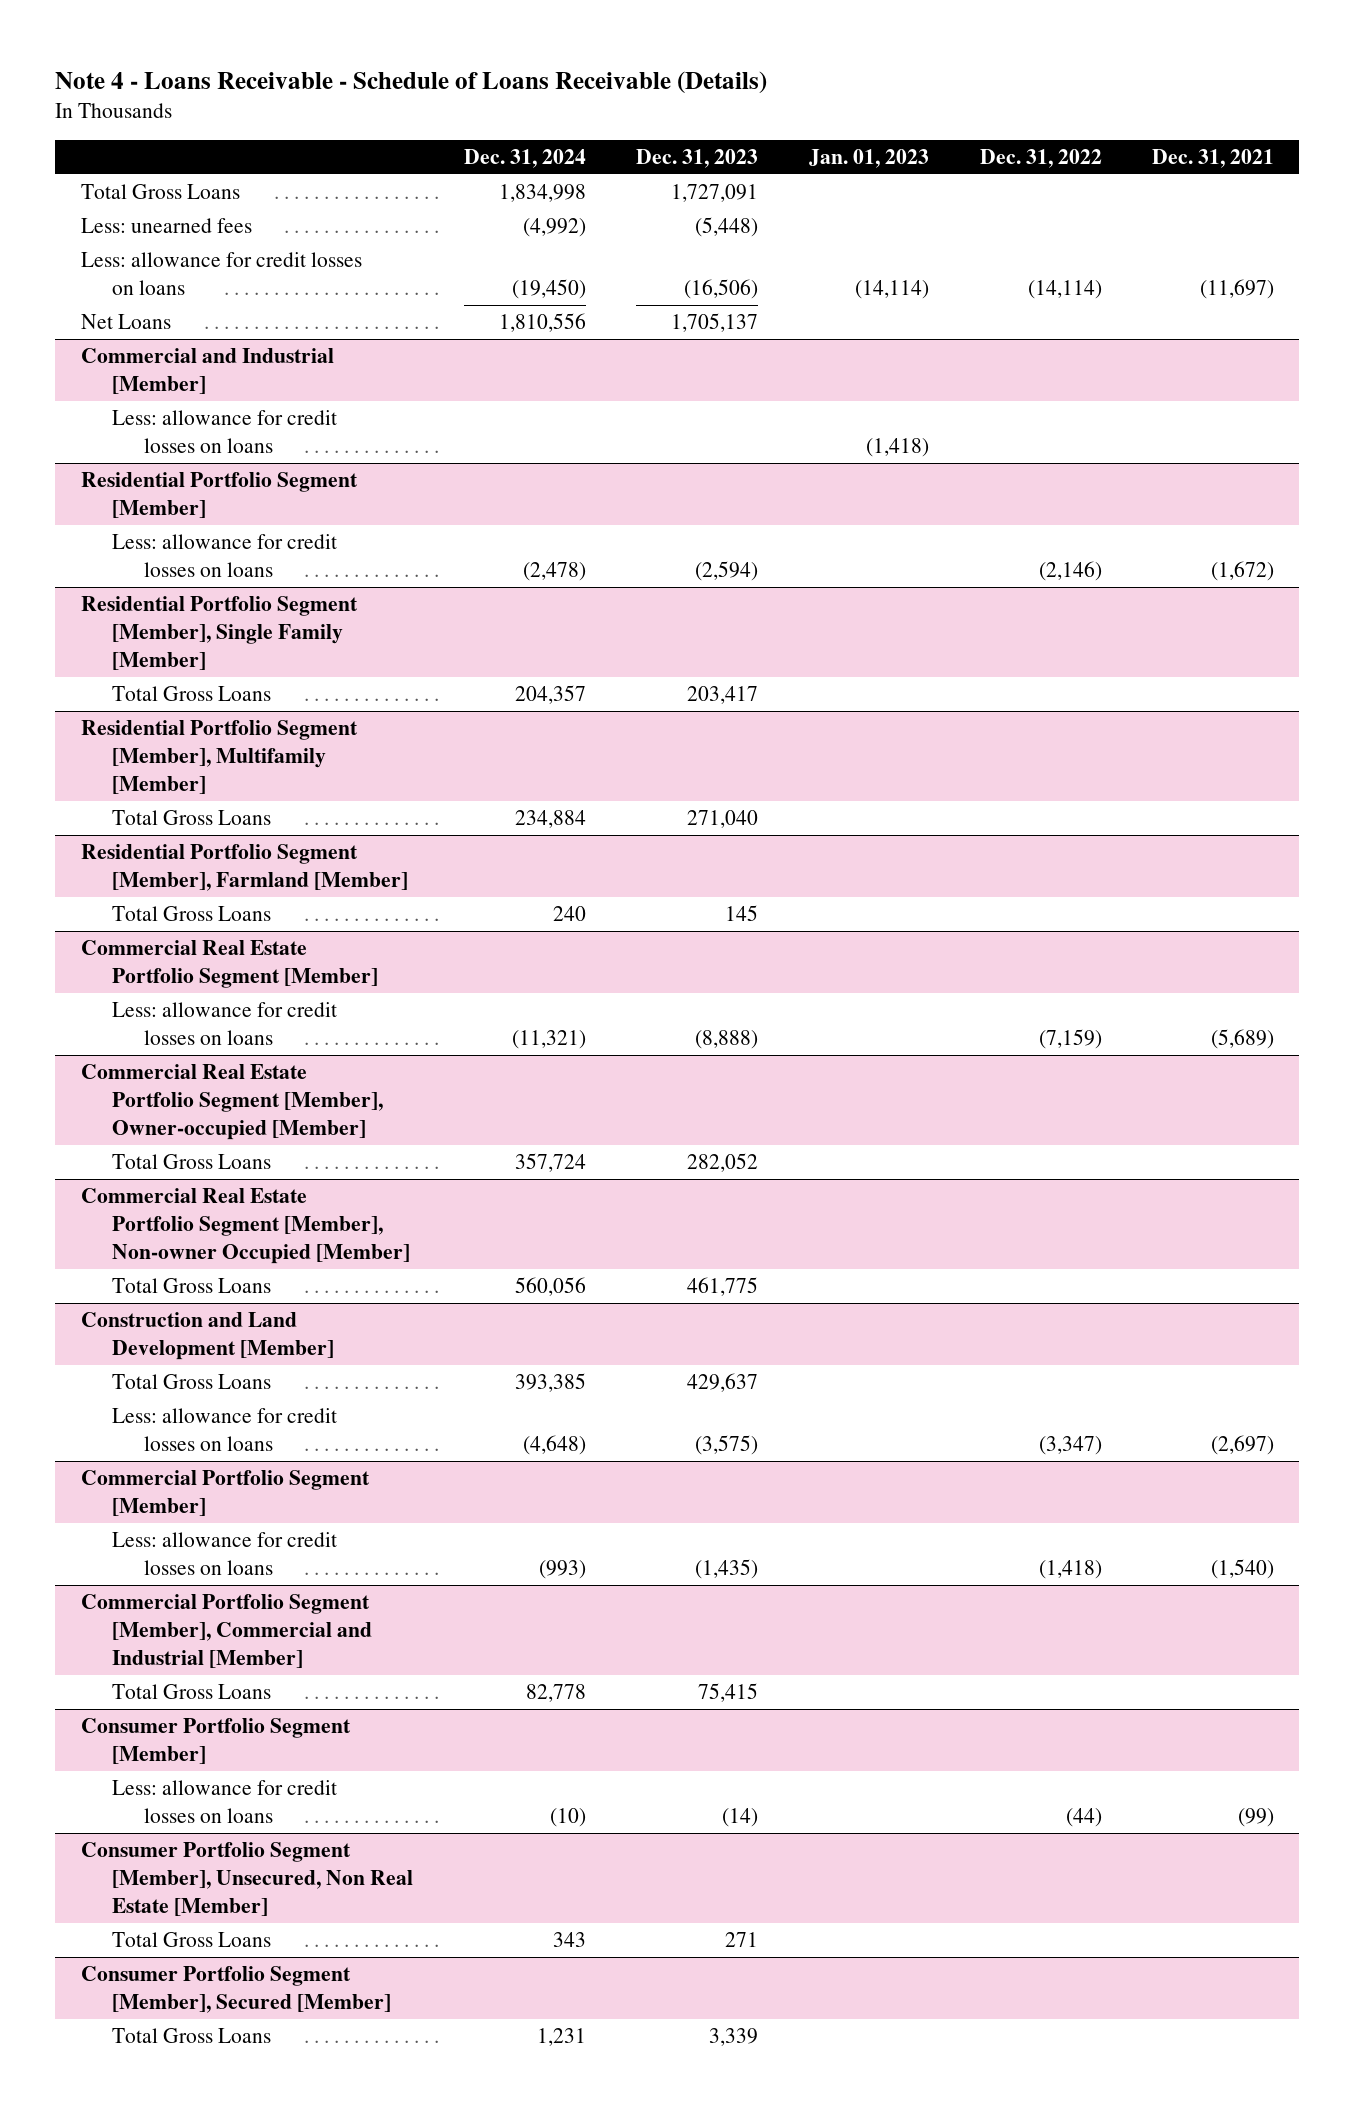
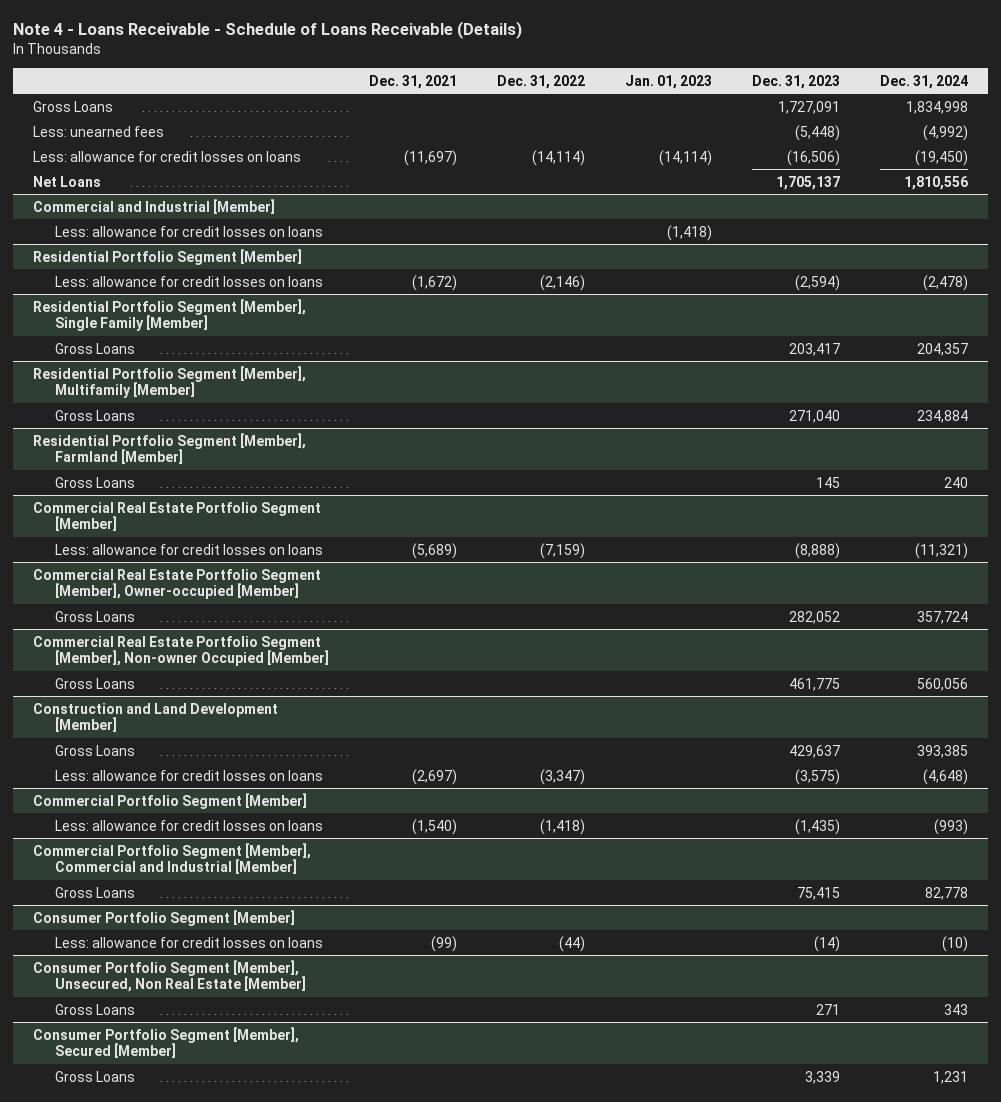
[80,184,240,200] Total Gross Loans -> [32,100,113,112] Gross Loans
[112,686,272,702] Total Gross Loans -> [54,342,135,354] Gross Loans
[112,810,272,826] Total Gross Loans -> [54,409,135,421] Gross Loans
[112,906,272,922] Total Gross Loans -> [54,476,135,488] Gross Loans
[112,1154,272,1170] Total Gross Loans -> [54,610,135,622] Gross Loans
[112,1278,272,1294] Total Gross Loans -> [54,677,135,689] Gross Loans
[112,1374,272,1390] Total Gross Loans -> [54,744,135,756] Gross Loans
[112,1684,272,1700] Total Gross Loans -> [54,886,135,898] Gross Loans
[112,1932,272,1948] Total Gross Loans -> [54,1003,135,1015] Gross Loans
[112,2028,272,2044] Total Gross Loans -> [54,1070,135,1082] Gross Loans

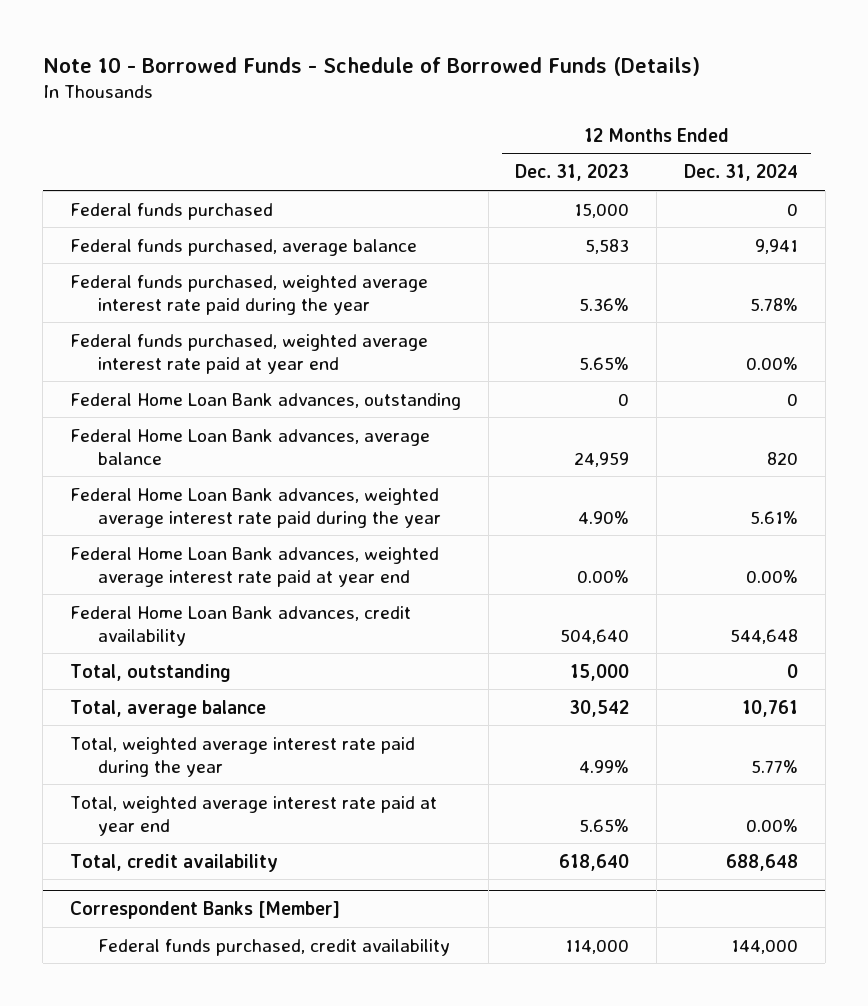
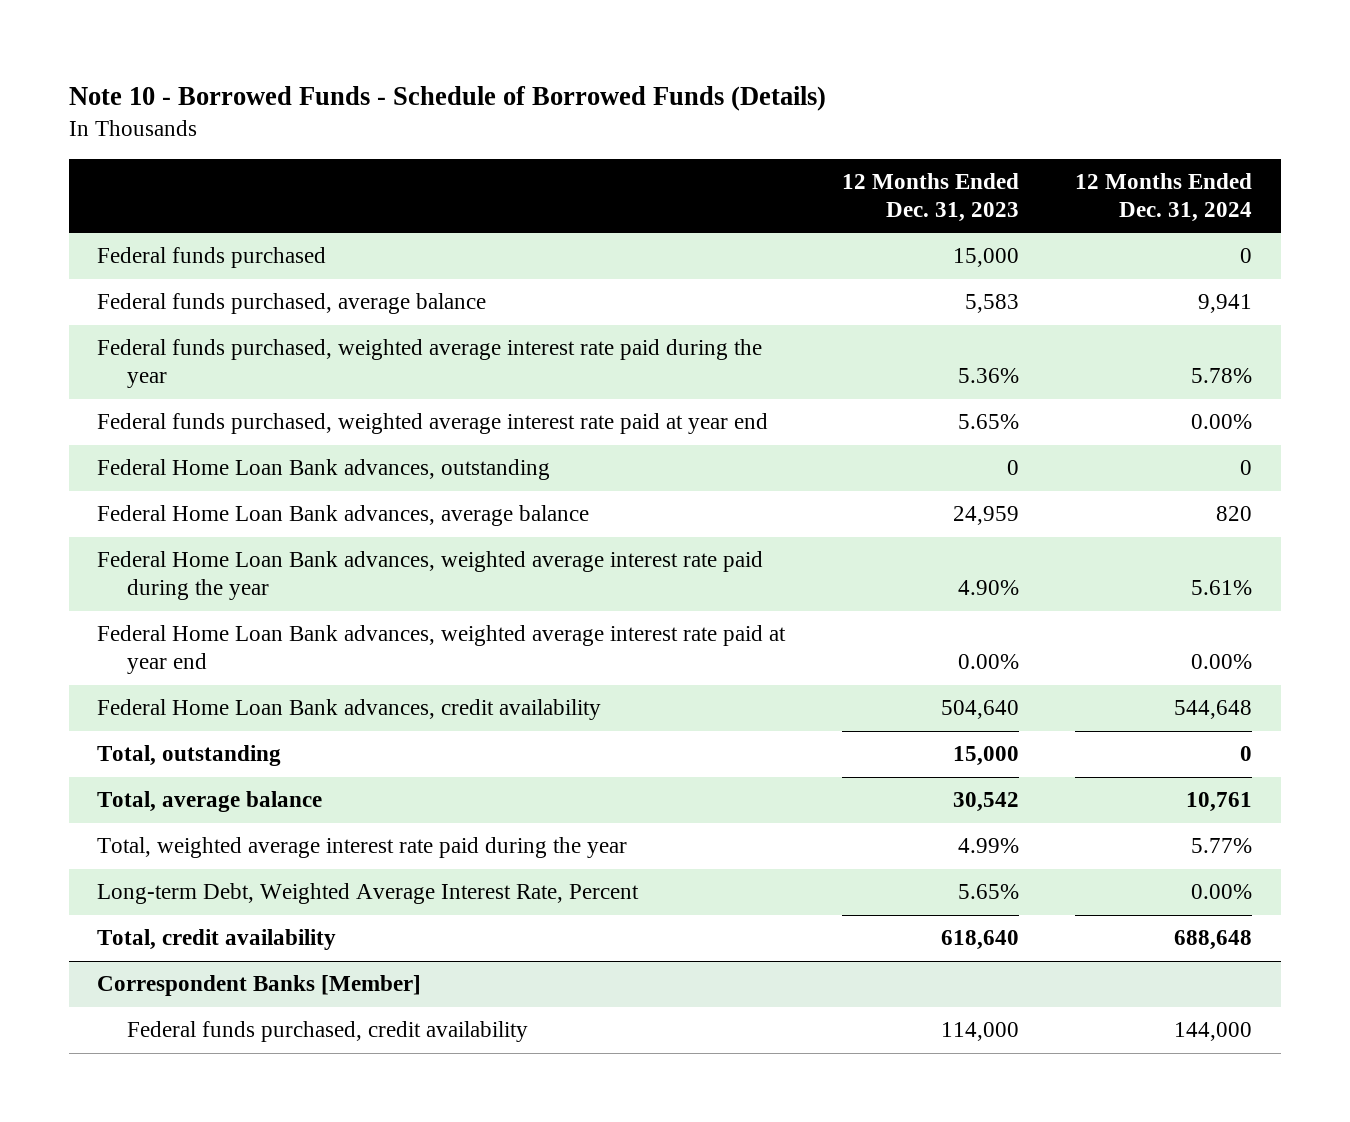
[70,795,438,836] Total, weighted average interest rate paid at year end -> [97,883,640,905] Long-term Debt, Weighted Average Interest Rate, Percent

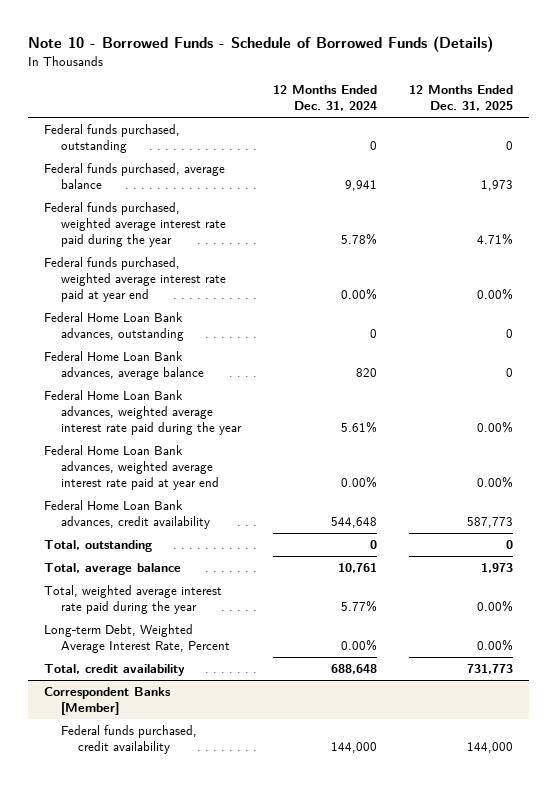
[841,173,1019,222] 12 Months Ended Dec. 31, 2023 -> none
none -> [409,85,514,112] 12 Months Ended Dec. 31, 2025
[97,247,327,269] Federal funds purchased -> [44,123,181,154] Federal funds purchased, outstanding

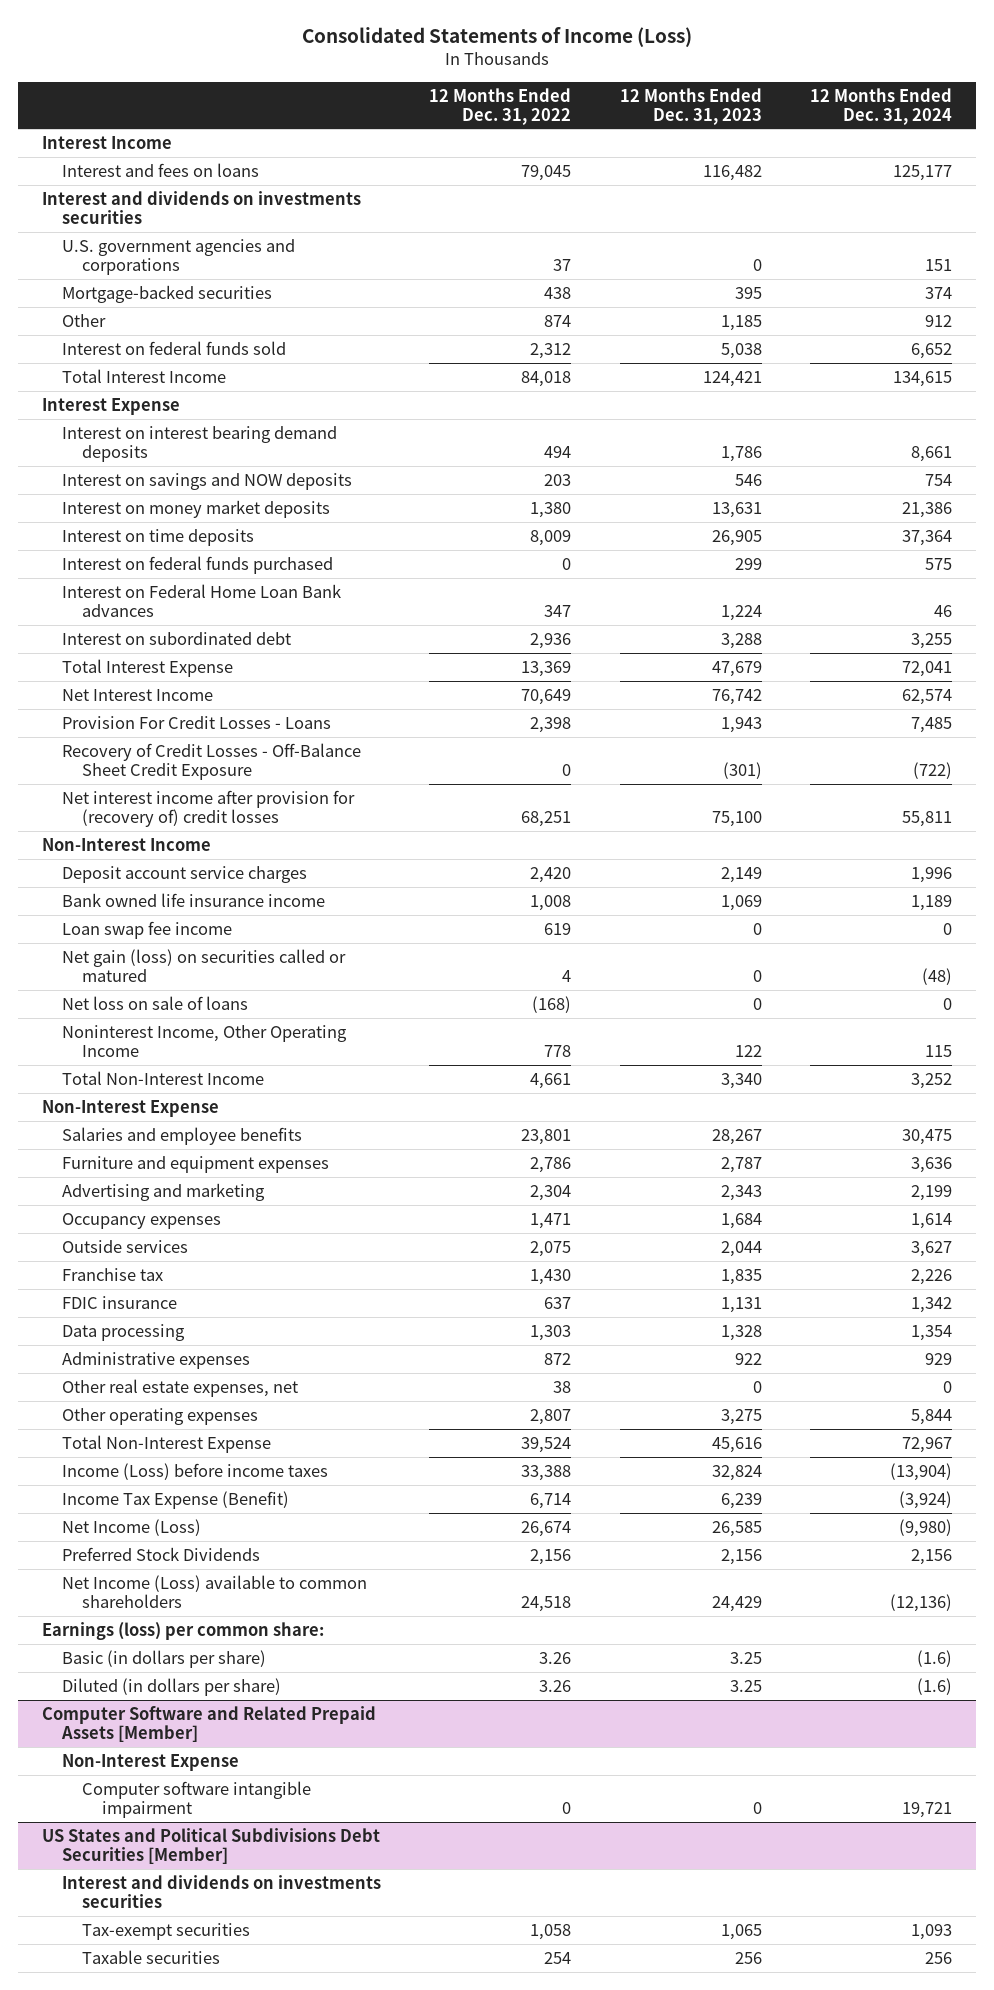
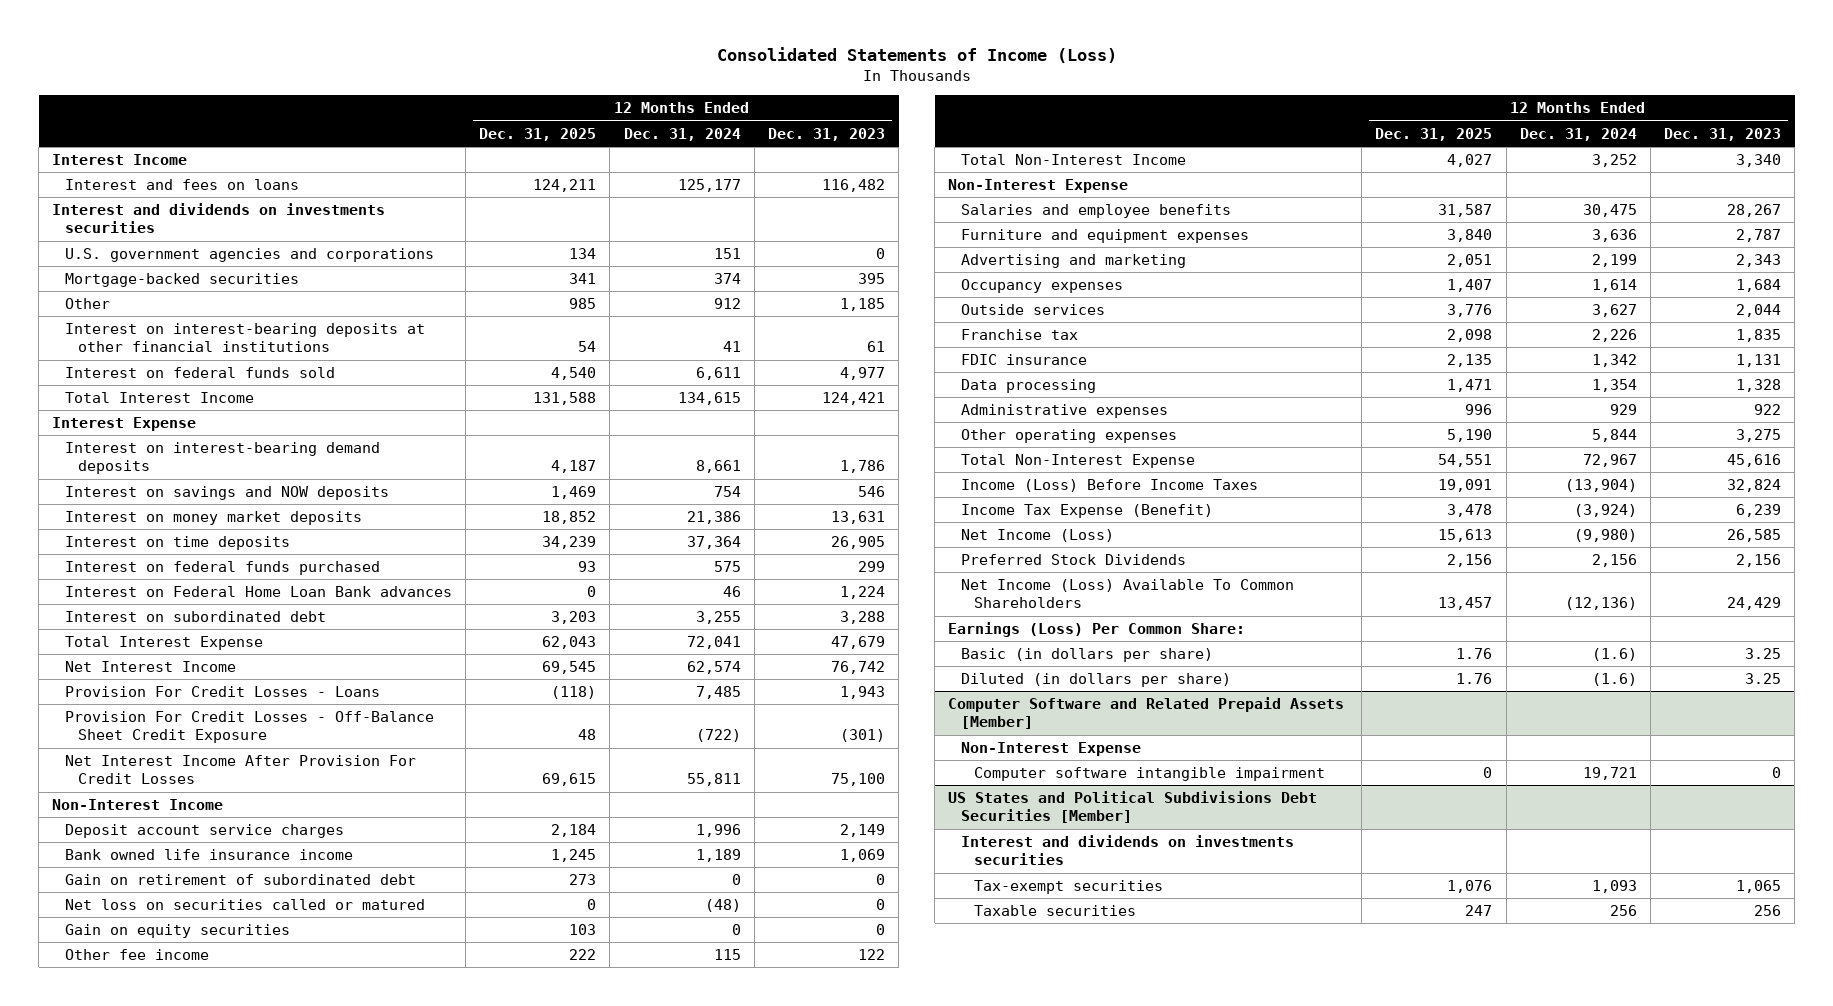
[429,87,572,125] 12 Months Ended Dec. 31, 2022 -> none
none -> [479,127,597,141] Dec. 31, 2025
none -> [65,322,426,353] Interest on interest-bearing deposits at other financial institutions
[720,342,762,359] 5,038 -> [839,366,885,380] 4,977
[911,342,953,359] 6,652 -> [695,366,741,380] 6,611
[61,425,337,462] Interest on interest bearing demand deposits -> [65,441,381,475] Interest on interest-bearing demand deposits
[61,742,361,780] Recovery of Credit Losses - Off-Balance Sheet Credit Exposure -> [65,710,435,744] Provision For Credit Losses - Off-Balance Sheet Credit Exposure
[61,789,355,827] Net interest income after provision for (recovery of) credit losses -> [65,754,417,785] Net Interest Income After Provision For Credit Losses
[61,920,232,939] Loan swap fee income -> none
[61,995,248,1010] Net loss on sale of loans -> none
none -> [65,873,417,885] Gain on retirement of subordinated debt
[61,948,346,982] Net gain (loss) on securities called or matured -> [65,898,426,910] Net loss on securities called or matured
none -> [65,923,291,938] Gain on equity securities
[61,1024,347,1057] Noninterest Income, Other Operating Income -> [65,948,210,960] Other fee income
[61,1378,298,1397] Other real estate expenses, net -> none
[61,1462,328,1480] Income (Loss) before income taxes -> [961,478,1259,492] Income (Loss) Before Income Taxes
[61,1574,367,1608] Net Income (Loss) available to common shareholders -> [961,578,1295,609] Net Income (Loss) Available To Common Shareholders
[41,1621,324,1640] Earnings (loss) per common share: -> [948,621,1246,637] Earnings (Loss) Per Common Share:

